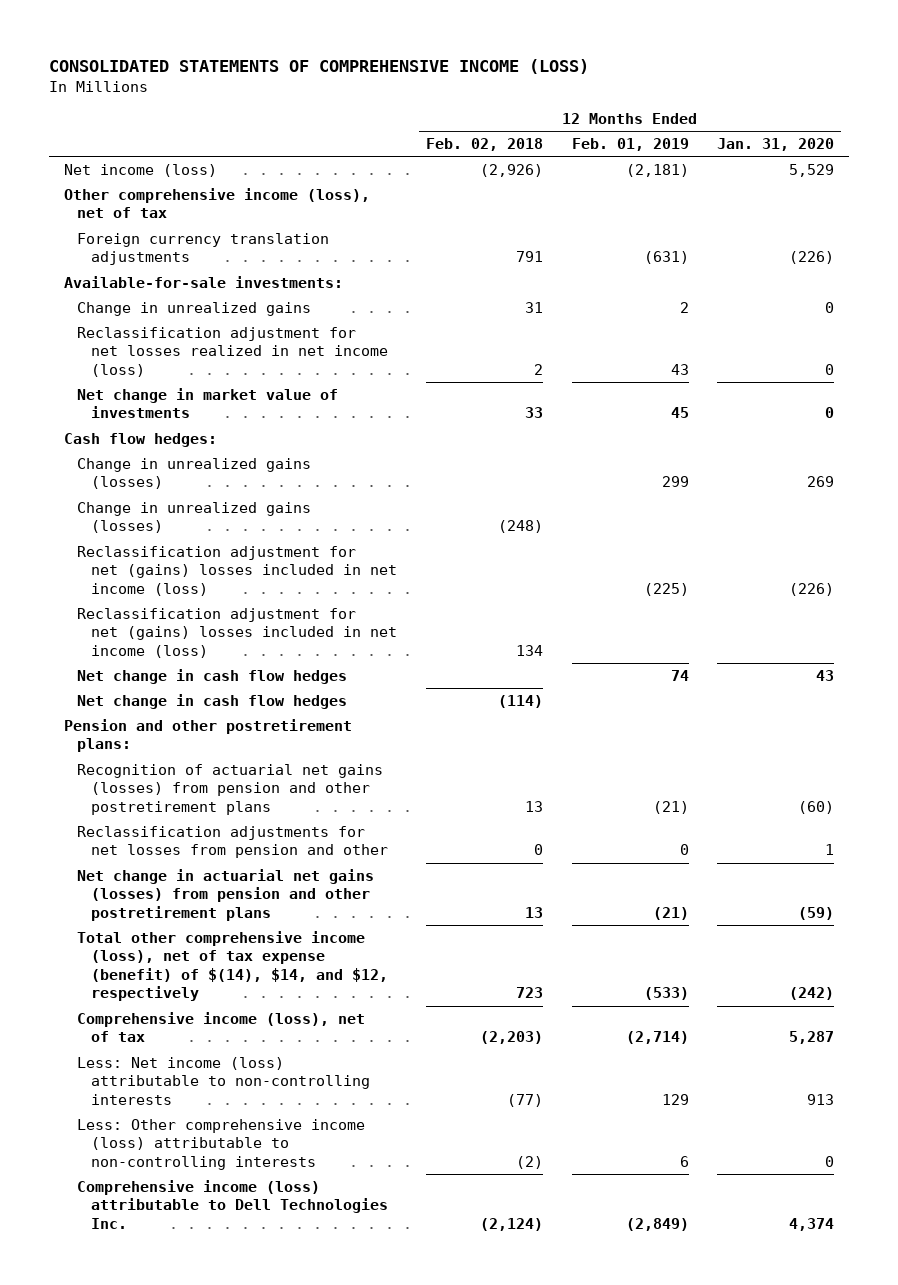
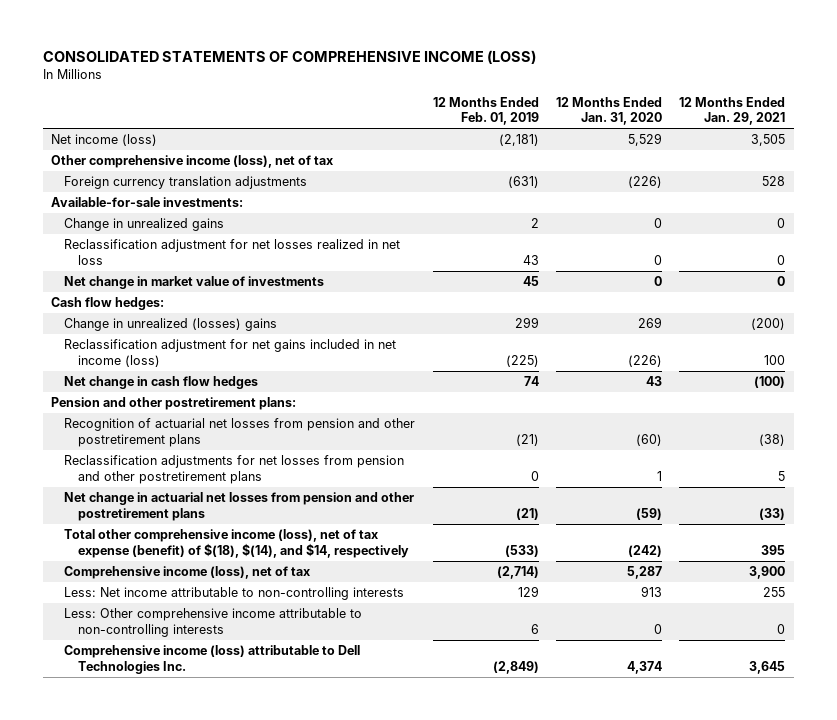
[425,138,543,152] Feb. 02, 2018 -> none
none -> [679,96,786,126] 12 Months Ended Jan. 29, 2021
[77,326,389,377] Reclassification adjustment for net losses realized in net income (loss) -> [64,239,401,265] Reclassification adjustment for net losses realized in net loss
[77,501,312,534] Change in unrealized gains (losses) -> none
[77,607,398,658] Reclassification adjustment for net (gains) losses included in net income (loss) -> none
[77,457,312,490] Change in unrealized gains (losses) -> [64,318,278,332] Change in unrealized (losses) gains
[77,545,398,596] Reclassification adjustment for net (gains) losses included in net income (loss) -> [64,339,397,367] Reclassification adjustment for net gains included in net income (loss)
[77,693,348,709] Net change in cash flow hedges -> none
[77,763,384,815] Recognition of actuarial net gains (losses) from pension and other postretirement plans -> [64,418,416,447] Recognition of actuarial net losses from pension and other postretirement plans
[77,825,389,859] Reclassification adjustments for net losses from pension and other -> [64,455,405,484] Reclassification adjustments for net losses from pension and other postretirement plans
[77,868,375,921] Net change in actuarial net gains (losses) from pension and other postretirement plans -> [64,492,415,521] Net change in actuarial net losses from pension and other postretirement plans
[77,930,389,1002] Total other comprehensive income (loss), net of tax expense (benefit) of $(14), $14, and $12, respectively -> [64,529,409,558] Total other comprehensive income (loss), net of tax expense (benefit) of $(18), $(14), and $14, respectively
[77,1056,371,1105] Less: Net income (loss) attributable to non-controlling interests -> [64,587,405,601] Less: Net income attributable to non-controlling interests
[77,1118,366,1170] Less: Other comprehensive income (loss) attributable to non-controlling interests -> [64,608,363,637] Less: Other comprehensive income attributable to non-controlling interests

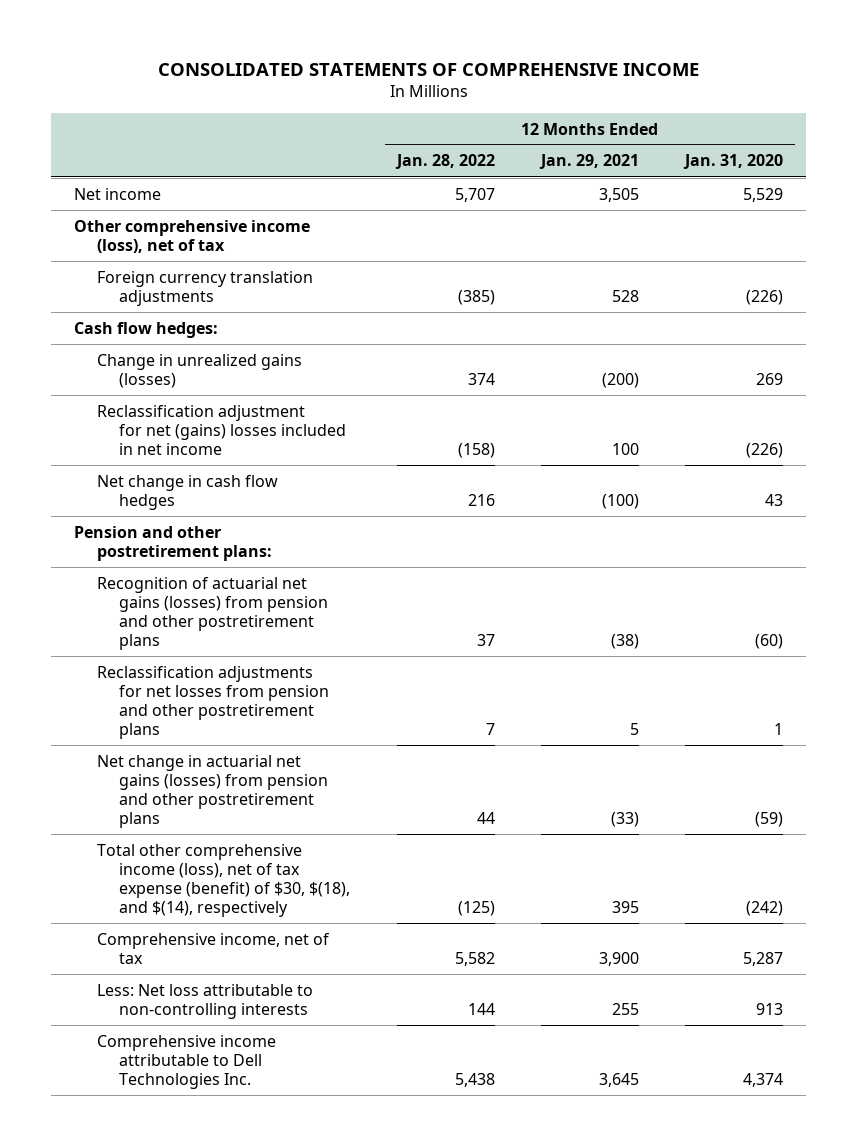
[42,50,536,65] CONSOLIDATED STATEMENTS OF COMPREHENSIVE INCOME (LOSS) -> [157,62,699,76] CONSOLIDATED STATEMENTS OF COMPREHENSIVE INCOME
[432,96,539,126] 12 Months Ended Feb. 01, 2019 -> none
none -> [394,154,495,170] Jan. 28, 2022
[51,134,158,147] Net income (loss) -> [74,187,162,200] Net income
[51,197,244,208] Available-for-sale investments: -> none
[64,218,225,232] Change in unrealized gains -> none
[64,239,401,265] Reclassification adjustment for net losses realized in net loss -> none
[64,276,325,290] Net change in market value of investments -> none
[64,318,278,332] Change in unrealized (losses) gains -> [96,353,302,388] Change in unrealized gains (losses)
[64,339,397,367] Reclassification adjustment for net gains included in net income (loss) -> [96,404,347,455] Reclassification adjustment for net (gains) losses included in net income
[64,418,416,447] Recognition of actuarial net losses from pension and other postretirement plans -> [96,576,329,650] Recognition of actuarial net gains (losses) from pension and other postretirement plans
[64,608,363,637] Less: Other comprehensive income attributable to non-controlling interests -> none
[64,492,415,521] Net change in actuarial net losses from pension and other postretirement plans -> [96,754,329,828] Net change in actuarial net gains (losses) from pension and other postretirement plans
[64,529,409,558] Total other comprehensive income (loss), net of tax expense (benefit) of $(18), $(14), and $14, respectively -> [96,843,351,917] Total other comprehensive income (loss), net of tax expense (benefit) of $30, $(18), and $(14), respectively
[64,566,311,580] Comprehensive income (loss), net of tax -> [96,932,330,964] Comprehensive income, net of tax
[64,587,405,601] Less: Net income attributable to non-controlling interests -> [96,983,313,1019] Less: Net loss attributable to non-controlling interests
[64,645,361,674] Comprehensive income (loss) attributable to Dell Technologies Inc. -> [96,1034,276,1089] Comprehensive income attributable to Dell Technologies Inc.

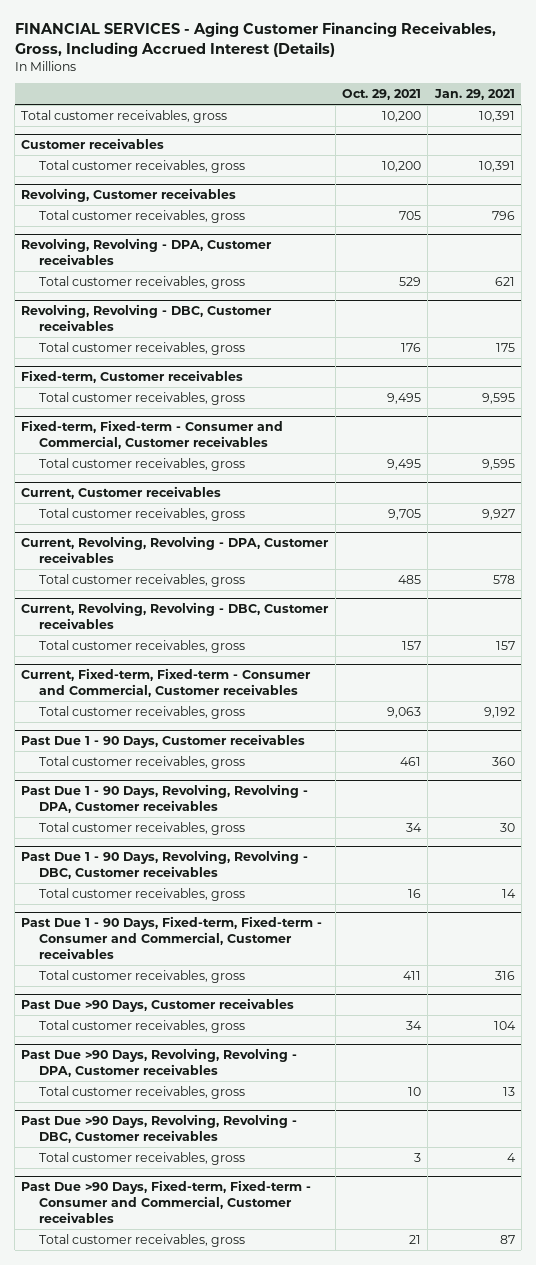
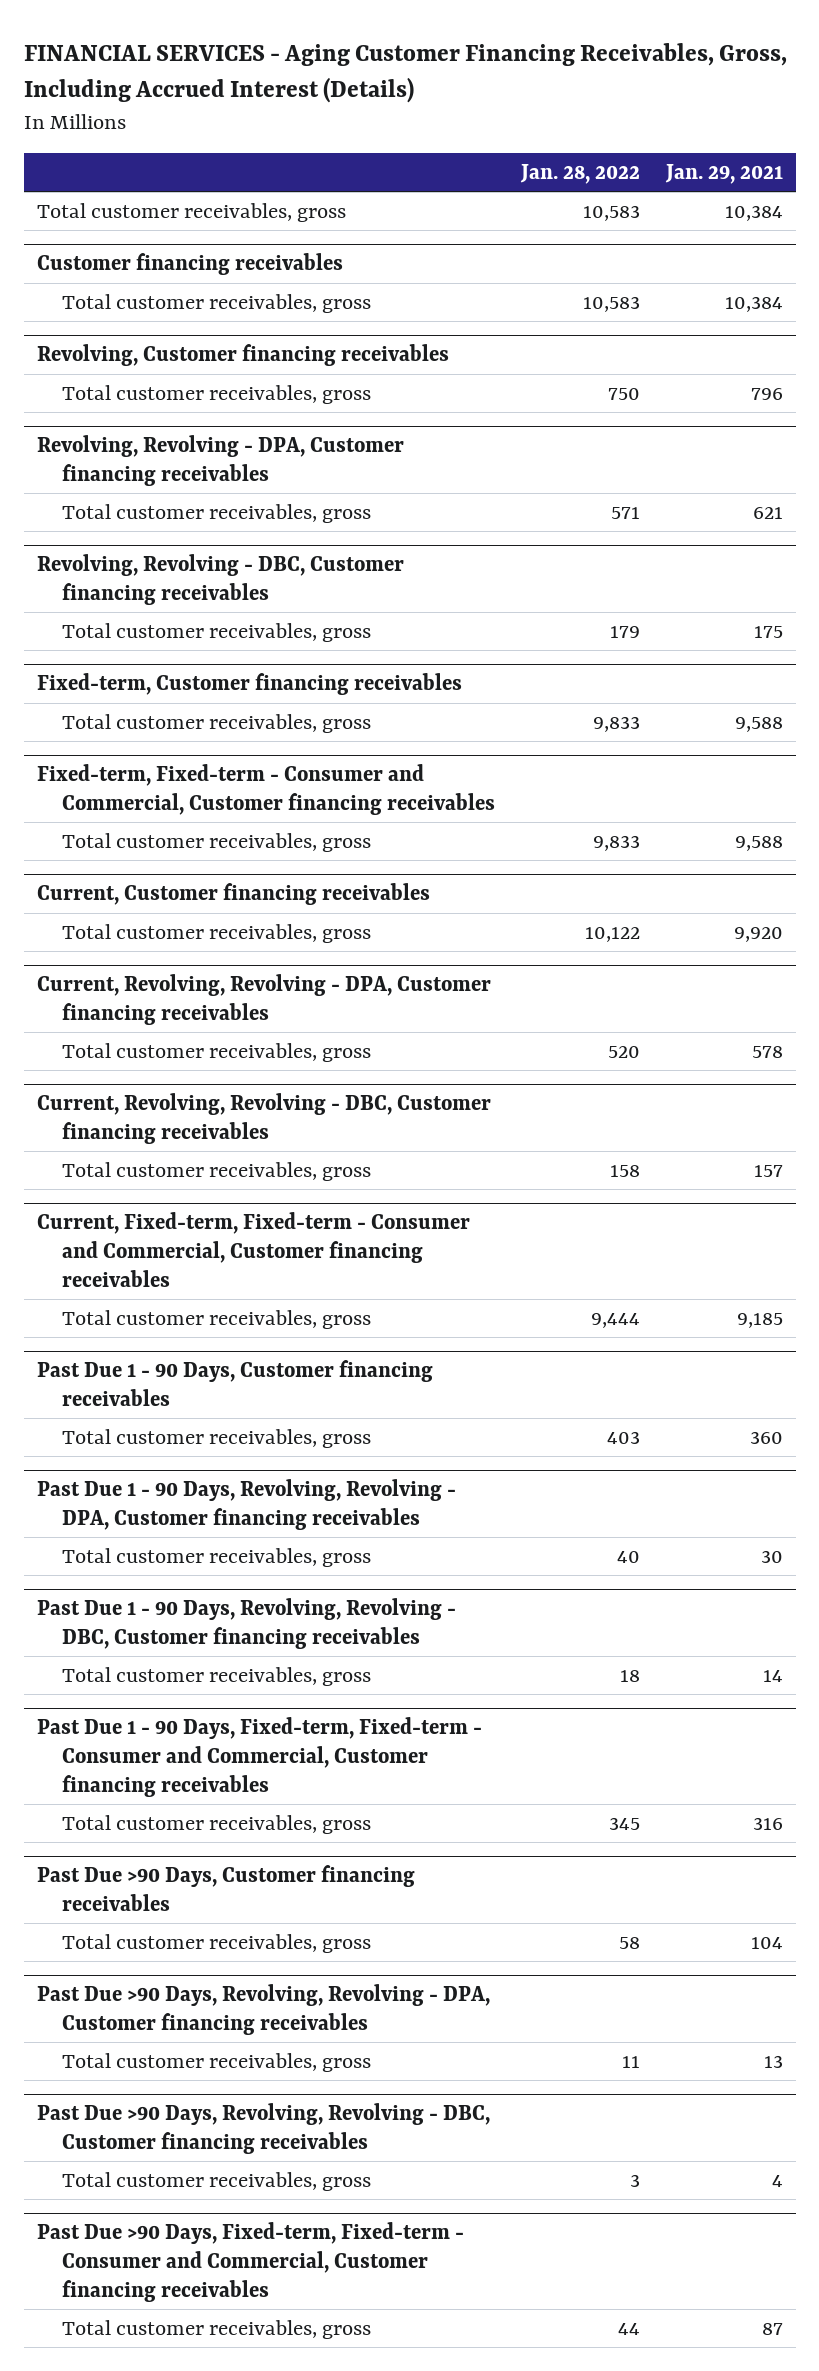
[341,89,421,101] Oct. 29, 2021 -> none
none -> [519,163,640,184] Jan. 28, 2022
[478,110,515,122] 10,391 -> [724,204,783,221] 10,384
[21,137,165,149] Customer receivables -> [36,253,343,276] Customer financing receivables
[478,160,515,172] 10,391 -> [724,295,783,312] 10,384
[21,187,237,202] Revolving, Customer receivables -> [36,344,449,367] Revolving, Customer financing receivables
[21,237,273,265] Revolving, Revolving - DPA, Customer receivables -> [36,435,404,486] Revolving, Revolving - DPA, Customer financing receivables
[21,303,273,331] Revolving, Revolving - DBC, Customer receivables -> [36,554,404,605] Revolving, Revolving - DBC, Customer financing receivables
[21,369,244,383] Fixed-term, Customer receivables -> [36,673,462,696] Fixed-term, Customer financing receivables
[481,392,515,404] 9,595 -> [734,716,783,732] 9,588
[21,419,284,449] Fixed-term, Fixed-term - Consumer and Commercial, Customer receivables -> [36,764,495,815] Fixed-term, Fixed-term - Consumer and Commercial, Customer financing receivables
[481,458,515,470] 9,595 -> [734,835,783,851] 9,588
[21,485,222,499] Current, Customer receivables -> [36,883,430,906] Current, Customer financing receivables
[481,508,515,520] 9,927 -> [733,926,783,942] 9,920
[21,535,330,563] Current, Revolving, Revolving - DPA, Customer receivables -> [36,974,491,1025] Current, Revolving, Revolving - DPA, Customer financing receivables
[21,601,330,629] Current, Revolving, Revolving - DBC, Customer receivables -> [36,1093,491,1144] Current, Revolving, Revolving - DBC, Customer financing receivables
[21,667,312,697] Current, Fixed-term, Fixed-term - Consumer and Commercial, Customer receivables -> [36,1212,470,1287] Current, Fixed-term, Fixed-term - Consumer and Commercial, Customer financing receivables
[483,706,515,718] 9,192 -> [736,1312,783,1328] 9,185
[21,733,306,748] Past Due 1 - 90 Days, Customer receivables -> [36,1360,433,1406] Past Due 1 - 90 Days, Customer financing receivables
[21,783,309,813] Past Due 1 - 90 Days, Revolving, Revolving - DPA, Customer receivables -> [36,1479,456,1530] Past Due 1 - 90 Days, Revolving, Revolving - DPA, Customer financing receivables
[21,849,309,879] Past Due 1 - 90 Days, Revolving, Revolving - DBC, Customer receivables -> [36,1598,456,1649] Past Due 1 - 90 Days, Revolving, Revolving - DBC, Customer financing receivables
[21,915,323,959] Past Due 1 - 90 Days, Fixed-term, Fixed-term - Consumer and Commercial, Customer receivables -> [36,1717,482,1797] Past Due 1 - 90 Days, Fixed-term, Fixed-term - Consumer and Commercial, Customer financing receivables
[21,997,295,1012] Past Due >90 Days, Customer receivables -> [36,1865,415,1911] Past Due >90 Days, Customer financing receivables
[21,1047,298,1077] Past Due >90 Days, Revolving, Revolving - DPA, Customer receivables -> [36,1984,490,2035] Past Due >90 Days, Revolving, Revolving - DPA, Customer financing receivables
[21,1113,298,1143] Past Due >90 Days, Revolving, Revolving - DBC, Customer receivables -> [36,2103,490,2154] Past Due >90 Days, Revolving, Revolving - DBC, Customer financing receivables
[21,1179,312,1223] Past Due >90 Days, Fixed-term, Fixed-term - Consumer and Commercial, Customer receivables -> [36,2222,464,2302] Past Due >90 Days, Fixed-term, Fixed-term - Consumer and Commercial, Customer financing receivables

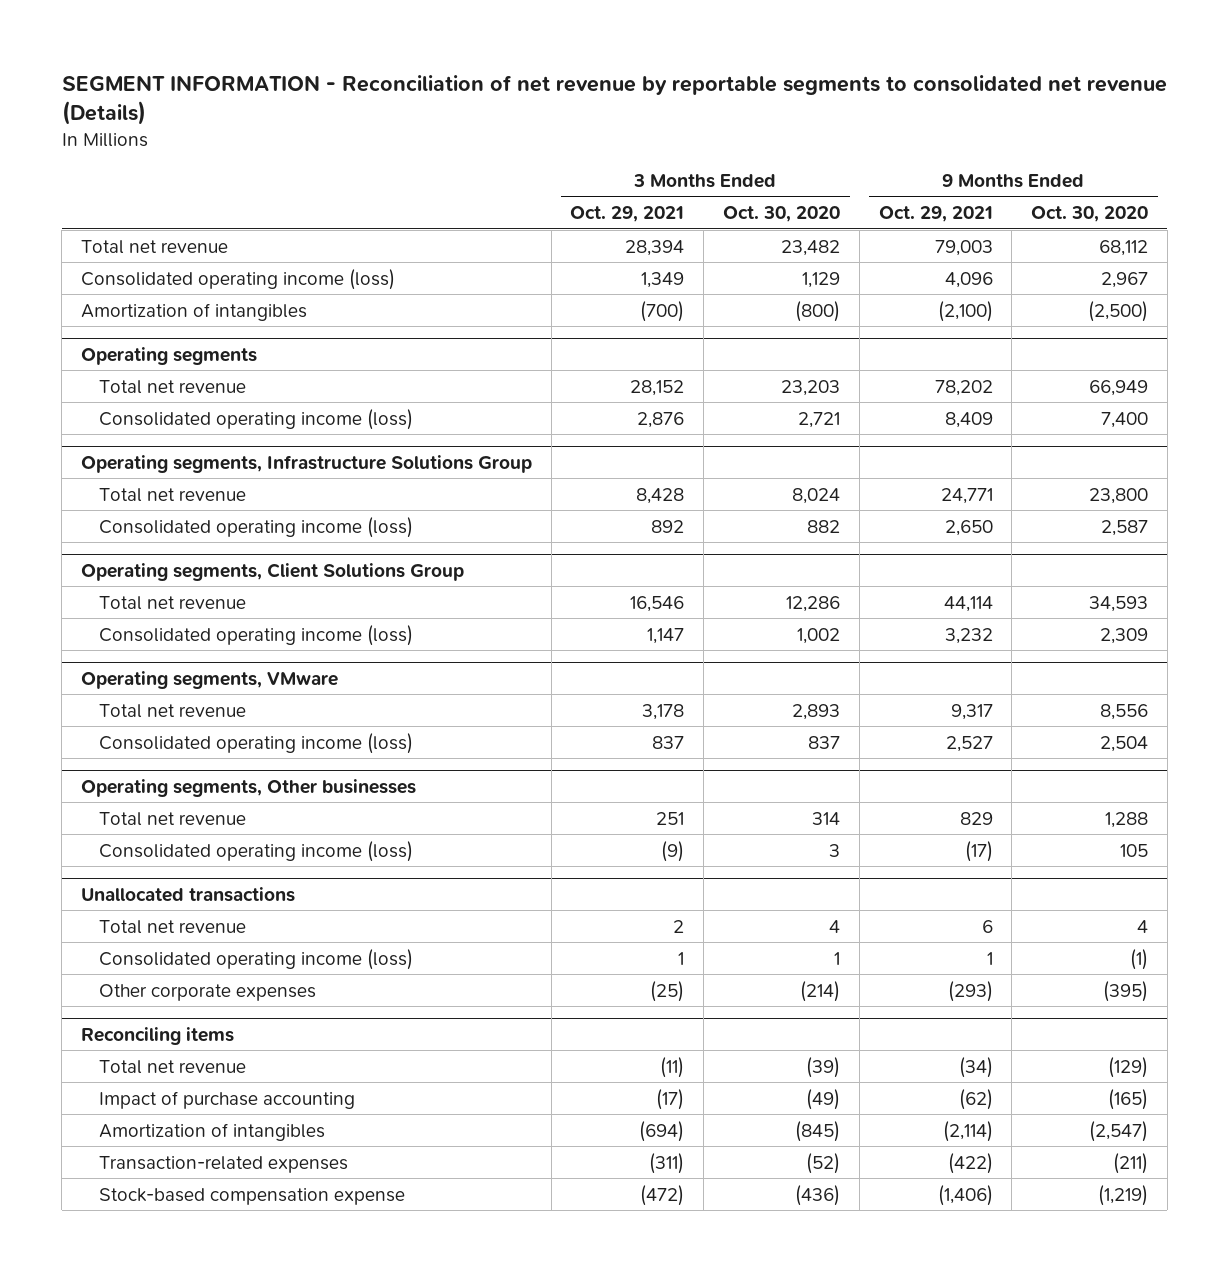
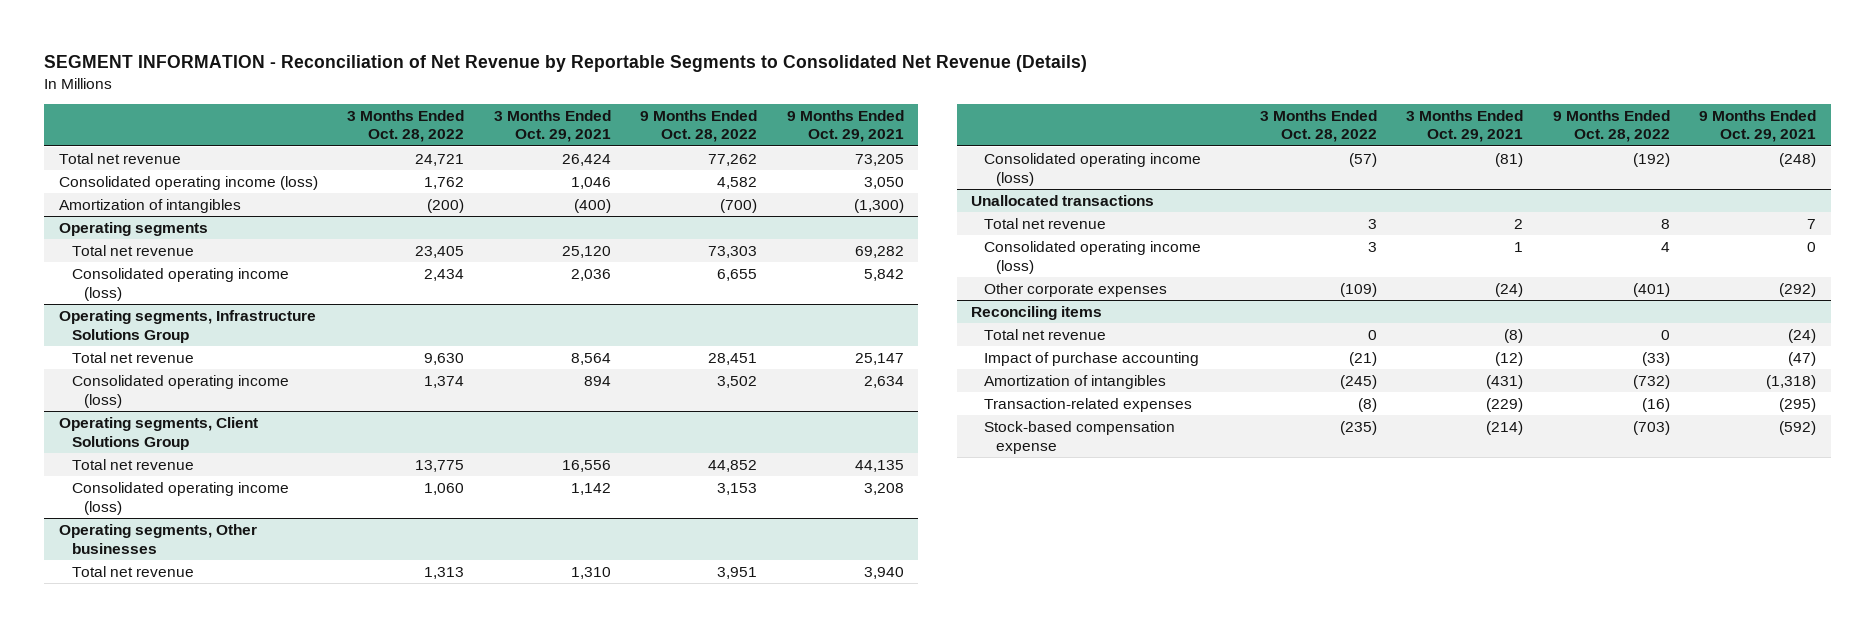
[61,74,1167,126] SEGMENT INFORMATION - Reconciliation of net revenue by reportable segments to consolidated net revenue (Details) -> [44,54,1088,72] SEGMENT INFORMATION - Reconciliation of Net Revenue by Reportable Segments to Consolidated Net Revenue (Details)
[722,206,840,223] Oct. 30, 2020 -> none
[1031,206,1149,223] Oct. 30, 2020 -> none
none -> [347,109,465,143] 3 Months Ended Oct. 28, 2022
none -> [640,109,758,143] 9 Months Ended Oct. 28, 2022
[625,239,685,256] 28,394 -> [561,153,611,166] 26,424
[934,239,993,256] 79,003 -> [854,153,904,166] 73,205
[641,271,685,288] 1,349 -> [570,176,611,189] 1,046
[944,271,993,288] 4,096 -> [863,176,904,189] 3,050
[640,300,685,322] (700) -> [573,198,611,213] (400)
[937,300,993,322] (2,100) -> [853,198,904,213] (1,300)
[630,379,685,396] 28,152 -> [561,245,611,258] 25,120
[934,379,993,396] 78,202 -> [854,245,904,258] 69,282
[637,411,685,428] 2,876 -> [570,268,611,281] 2,036
[944,411,993,428] 8,409 -> [863,268,904,281] 5,842
[636,487,685,504] 8,428 -> [570,352,611,365] 8,564
[940,487,993,504] 24,771 -> [854,352,904,365] 25,147
[651,519,685,533] 892 -> [583,375,611,386] 894
[944,519,993,536] 2,650 -> [863,375,904,388] 2,634
[80,670,338,689] Operating segments, VMware -> none
[99,703,247,718] Total net revenue -> none
[99,732,414,754] Consolidated operating income (loss) -> none
[630,595,685,612] 16,546 -> [561,459,611,472] 16,556
[943,595,993,612] 44,114 -> [854,459,904,472] 44,135
[647,627,685,644] 1,147 -> [570,482,611,495] 1,142
[944,627,993,644] 3,232 -> [863,482,904,495] 3,208
[656,811,685,825] 251 -> [570,566,611,579] 1,310
[959,811,993,825] 829 -> [863,566,904,579] 3,940
[661,840,685,862] (9) -> [1495,152,1524,167] (81)
[964,840,993,862] (17) -> [1779,152,1817,167] (248)
[981,919,993,933] 6 -> [1807,218,1817,229] 7
[986,951,993,965] 1 -> [1807,241,1817,252] 0
[650,980,685,1002] (25) -> [1495,282,1524,297] (24)
[947,980,993,1002] (293) -> [1779,282,1817,297] (292)
[660,1056,685,1078] (11) -> [1504,328,1524,343] (8)
[958,1056,993,1078] (34) -> [1788,328,1817,343] (24)
[656,1088,685,1110] (17) -> [1495,351,1524,366] (12)
[958,1088,993,1110] (62) -> [1788,351,1817,366] (47)
[639,1120,685,1142] (694) -> [1486,374,1524,389] (431)
[942,1120,993,1142] (2,114) -> [1766,374,1817,389] (1,318)
[649,1152,685,1174] (311) -> [1486,397,1524,412] (229)
[947,1152,993,1174] (422) -> [1779,397,1817,412] (295)
[640,1184,685,1206] (472) -> [1486,420,1524,435] (214)
[937,1184,993,1206] (1,406) -> [1779,420,1817,435] (592)

